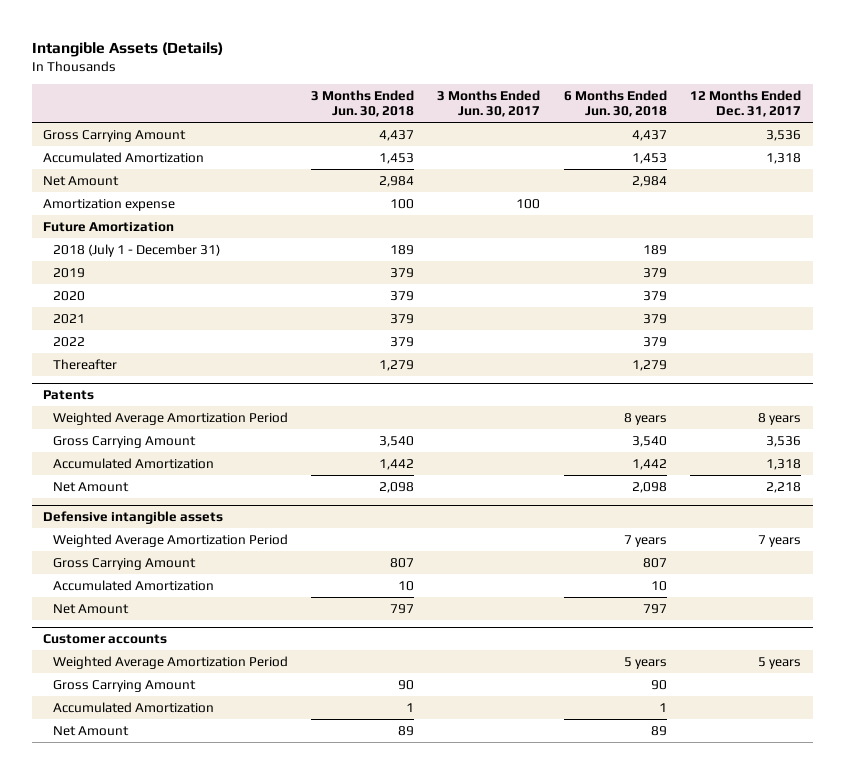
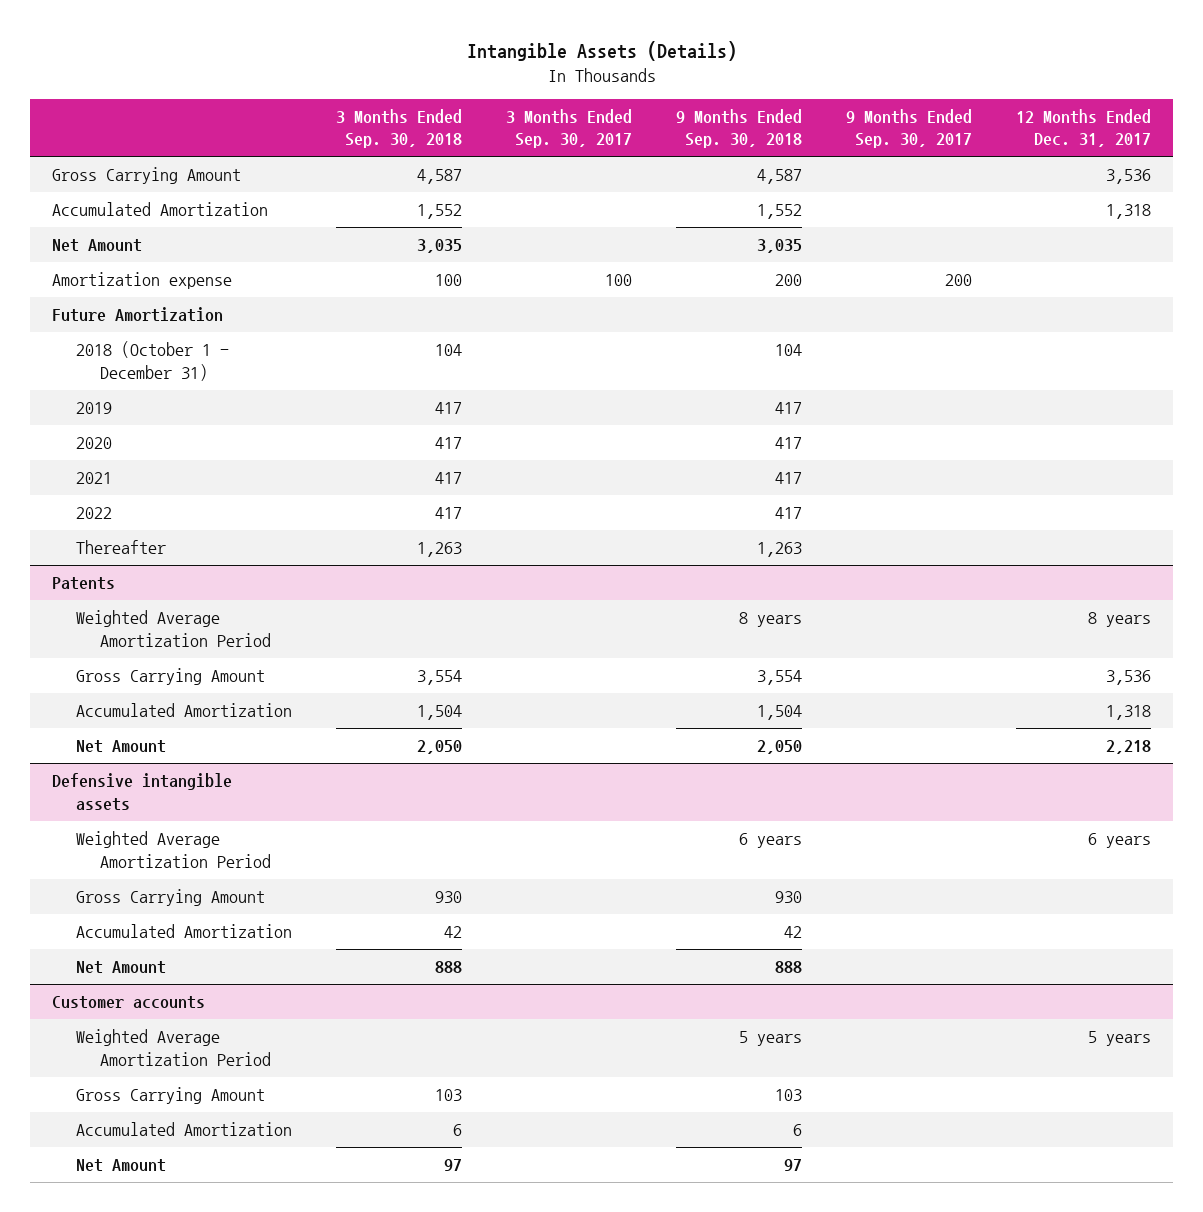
[311,89,415,118] 3 Months Ended Jun. 30, 2018 -> none
[437,89,541,118] 3 Months Ended Jun. 30, 2017 -> none
[563,89,667,118] 6 Months Ended Jun. 30, 2018 -> none
none -> [335,108,462,149] 3 Months Ended Sep. 30, 2018
none -> [506,108,633,149] 3 Months Ended Sep. 30, 2017
none -> [676,108,803,149] 9 Months Ended Sep. 30, 2018
none -> [846,108,973,149] 9 Months Ended Sep. 30, 2017
[52,243,220,257] 2018 (July 1 - December 31) -> [75,341,229,381] 2018 (October 1 - December 31)
[757,534,801,547] 7 years -> [1088,833,1152,849] 6 years

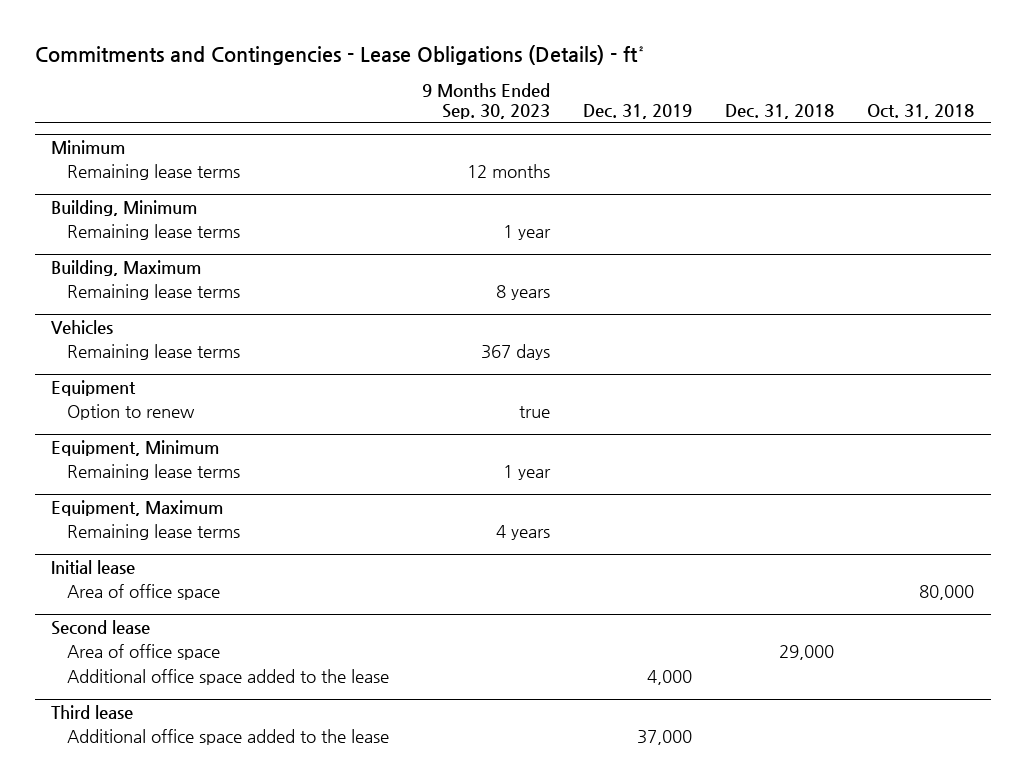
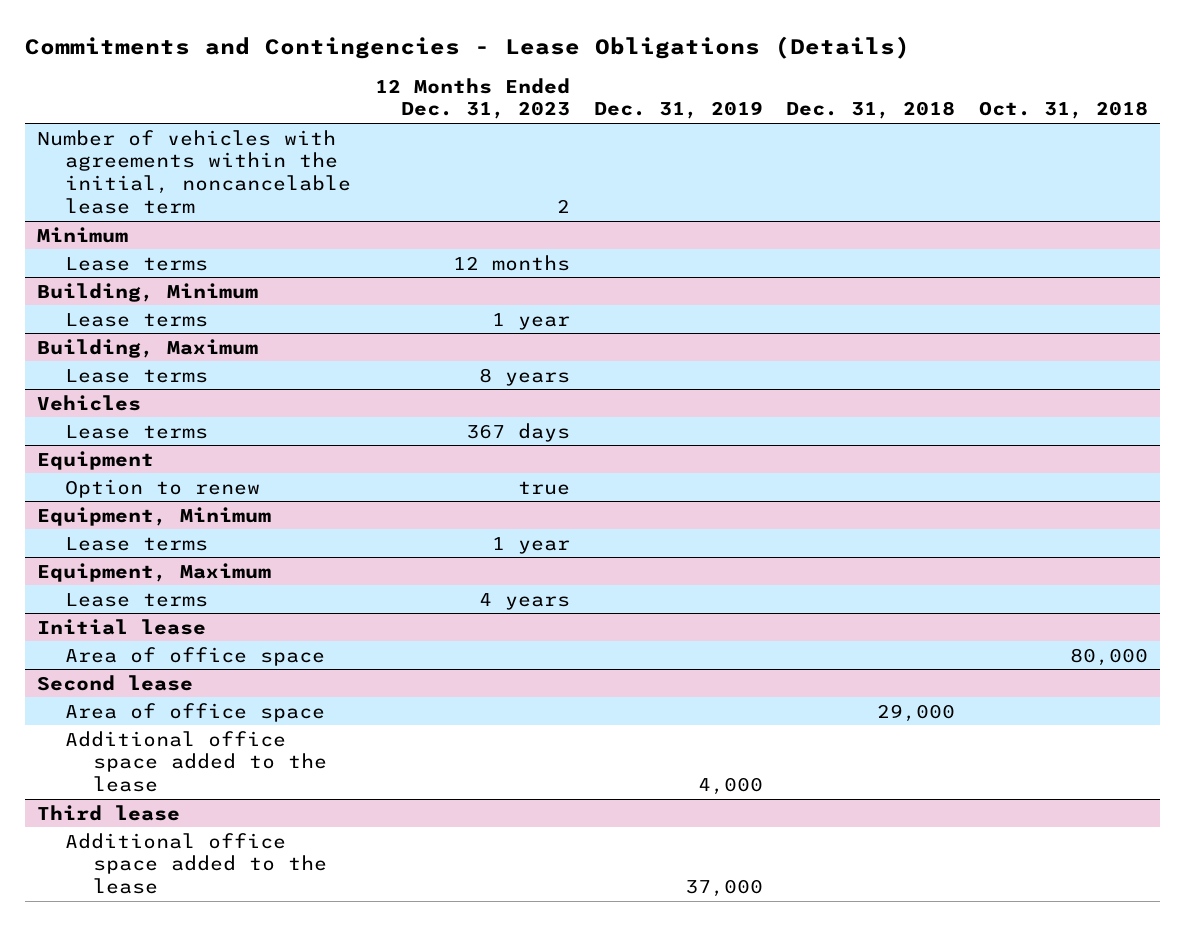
[34,44,645,65] Commitments and Contingencies - Lease Obligations (Details) - ft² -> [25,35,911,59] Commitments and Contingencies - Lease Obligations (Details)
[422,83,551,120] 9 Months Ended Sep. 30, 2023 -> none
none -> [374,77,570,120] 12 Months Ended Dec. 31, 2023
none -> [36,129,351,214] Number of vehicles with agreements within the initial, noncancelable lease term
[67,164,241,181] Remaining lease terms -> [64,256,208,271] Lease terms
[67,224,241,241] Remaining lease terms -> [64,312,208,327] Lease terms
[67,284,241,301] Remaining lease terms -> [64,368,208,383] Lease terms
[67,344,241,361] Remaining lease terms -> [64,424,208,439] Lease terms
[67,464,241,481] Remaining lease terms -> [64,536,208,551] Lease terms
[67,524,241,541] Remaining lease terms -> [64,592,208,607] Lease terms

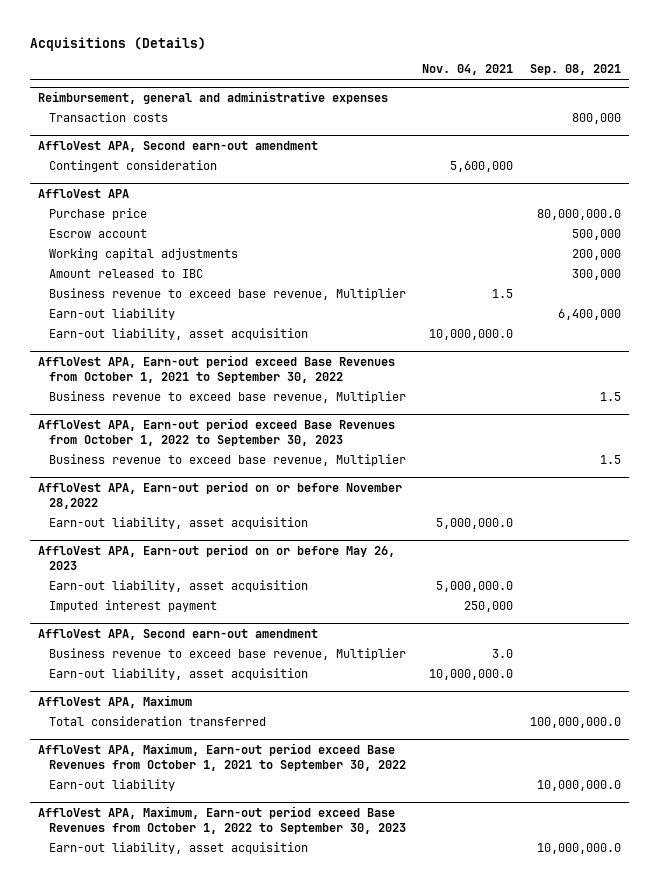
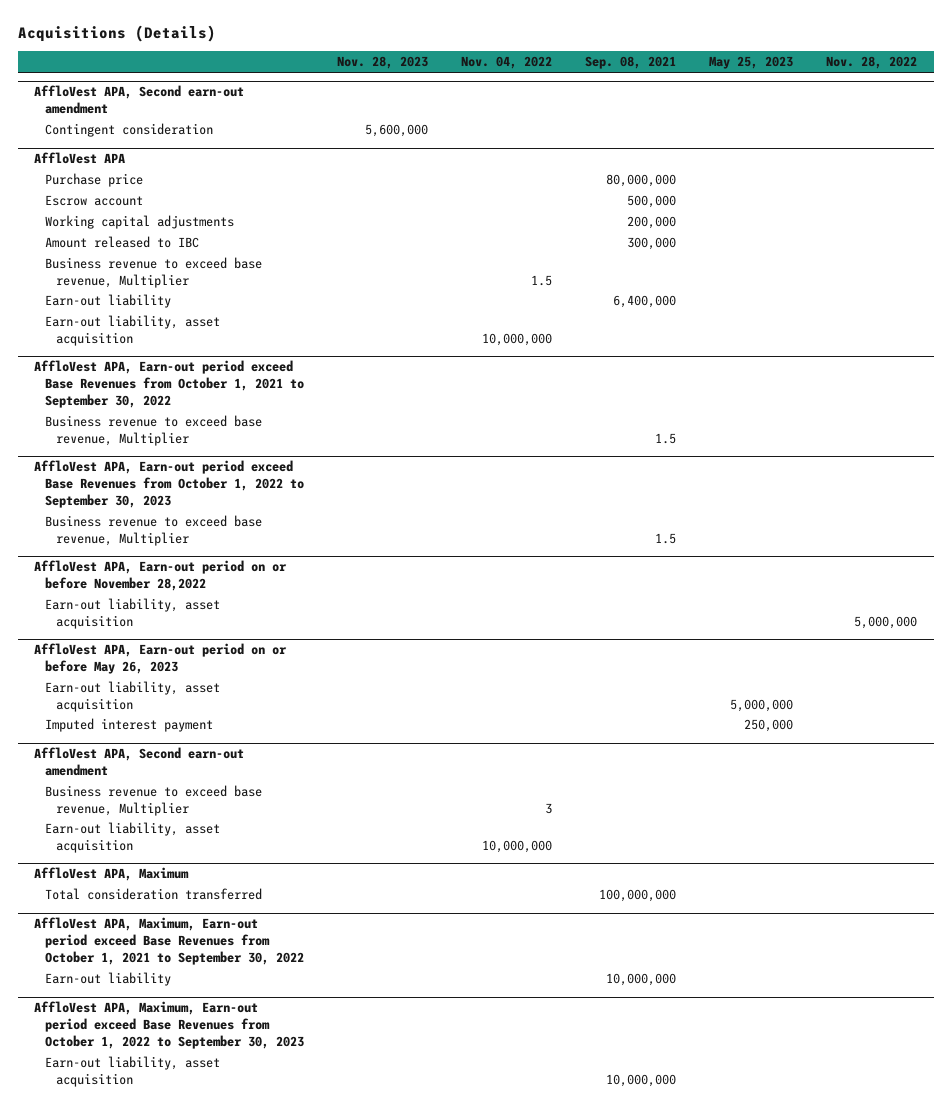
[422,64,514,76] Nov. 04, 2021 -> none
none -> [337,56,429,70] Nov. 28, 2023
none -> [461,56,553,70] Nov. 04, 2022
none -> [709,56,794,70] May 25, 2023
none -> [826,56,918,70] Nov. 28, 2022
[38,90,389,104] Reimbursement, general and administrative expenses -> none
[48,112,168,123] Transaction costs -> none
[537,209,622,221] 80,000,000.0 -> [606,173,677,187] 80,000,000
[530,717,622,729] 100,000,000.0 -> [599,888,677,902] 100,000,000
[537,780,622,792] 10,000,000.0 -> [606,972,677,986] 10,000,000
[537,843,622,855] 10,000,000.0 -> [606,1073,677,1087] 10,000,000

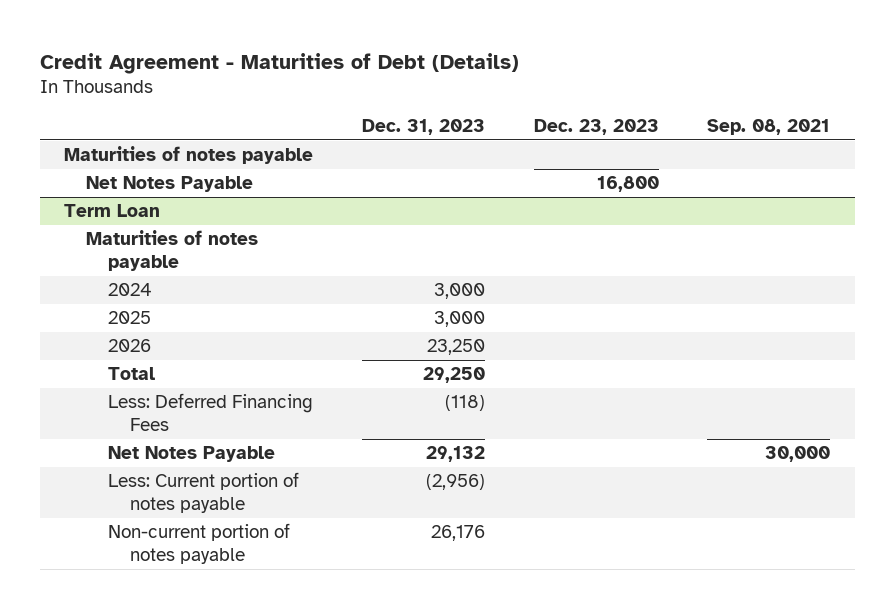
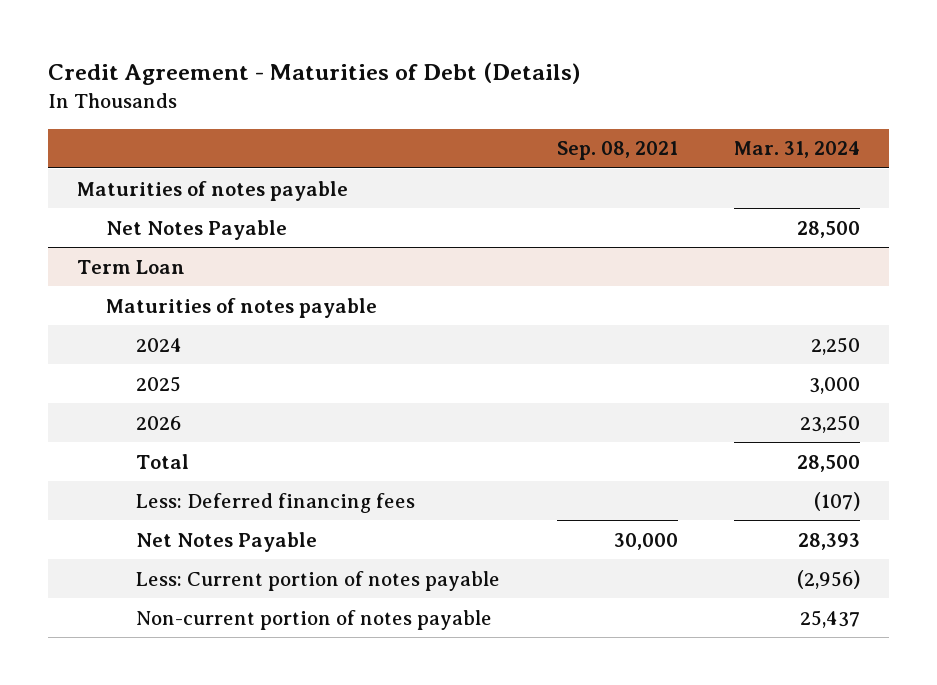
[362,118,486,135] Dec. 31, 2023 -> none
[533,118,659,135] Dec. 23, 2023 -> none
none -> [734,141,861,159] Mar. 31, 2024
[107,393,313,432] Less: Deferred Financing Fees -> [135,492,415,513] Less: Deferred financing fees

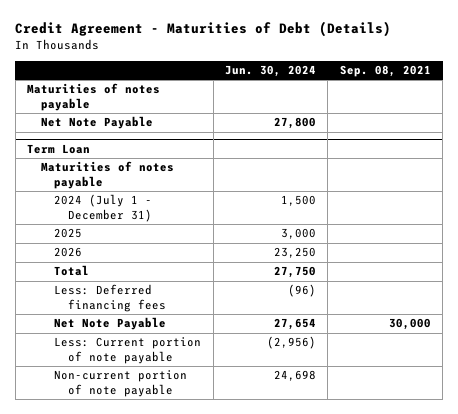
[734,141,861,159] Mar. 31, 2024 -> none
none -> [225,65,317,78] Jun. 30, 2024
[106,219,288,240] Net Notes Payable -> [40,116,153,130] Net Note Payable
[135,337,182,352] 2024 -> none
none -> [54,194,153,222] 2024 (July 1 - December 31)
[135,531,317,552] Net Notes Payable -> [54,317,167,331] Net Note Payable
[135,570,500,591] Less: Current portion of notes payable -> [54,337,202,364] Less: Current portion of note payable
[135,609,492,630] Non-current portion of notes payable -> [54,370,188,397] Non-current portion of note payable

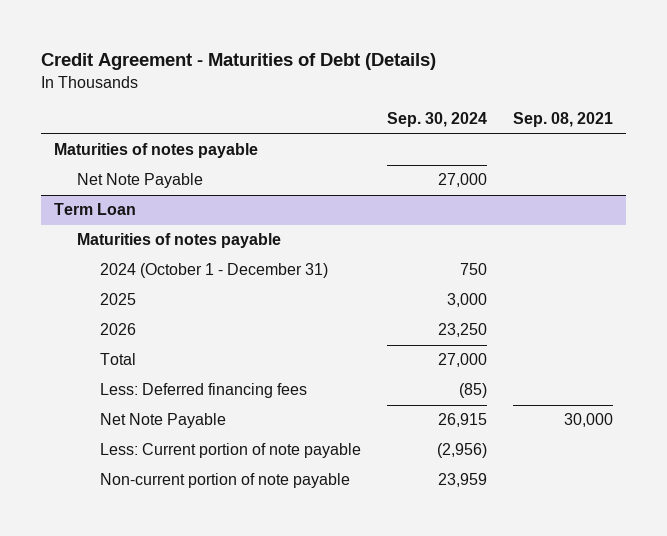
[225,65,317,78] Jun. 30, 2024 -> none
none -> [386,112,487,128] Sep. 30, 2024
[54,194,153,222] 2024 (July 1 - December 31) -> [99,263,328,279] 2024 (October 1 - December 31)

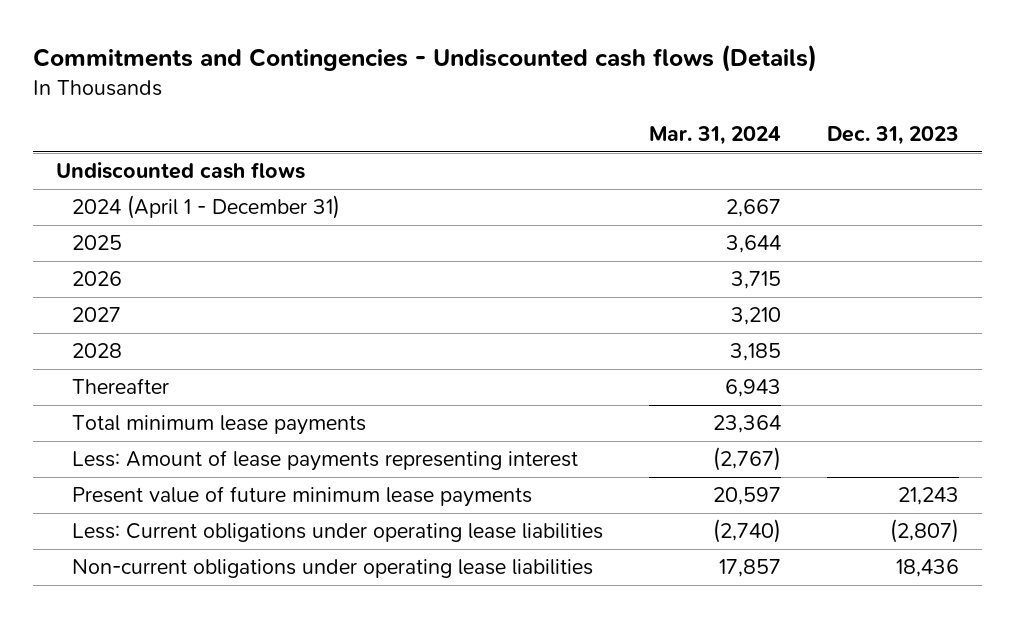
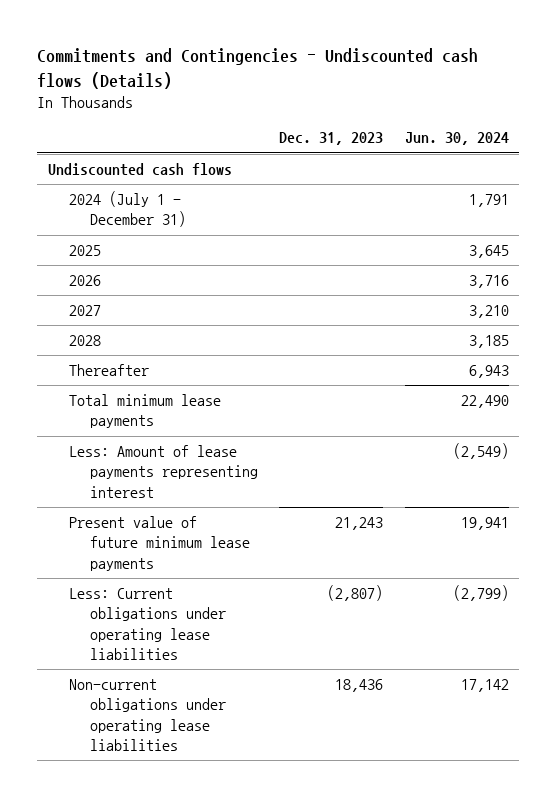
[649,126,782,146] Mar. 31, 2024 -> none
none -> [404,132,509,146] Jun. 30, 2024
[72,195,341,220] 2024 (April 1 - December 31) -> [68,191,187,228] 2024 (July 1 - December 31)

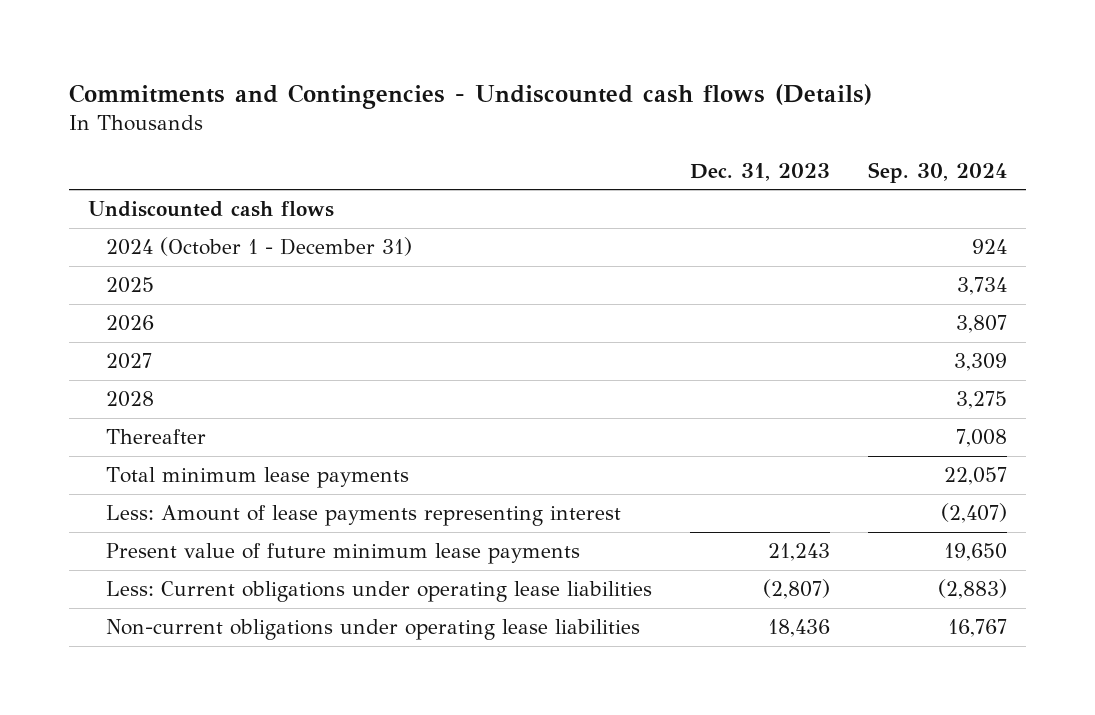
[404,132,509,146] Jun. 30, 2024 -> none
none -> [867,161,1007,183] Sep. 30, 2024
[68,191,187,228] 2024 (July 1 - December 31) -> [105,237,412,257] 2024 (October 1 - December 31)

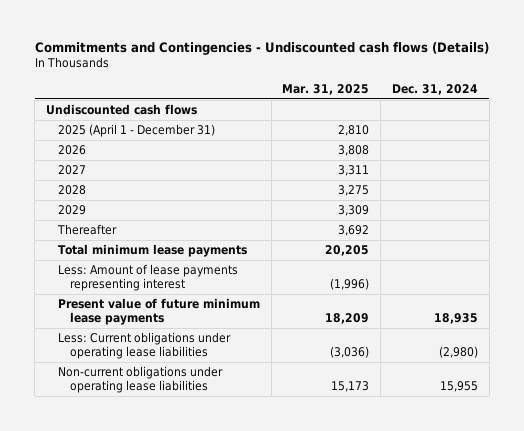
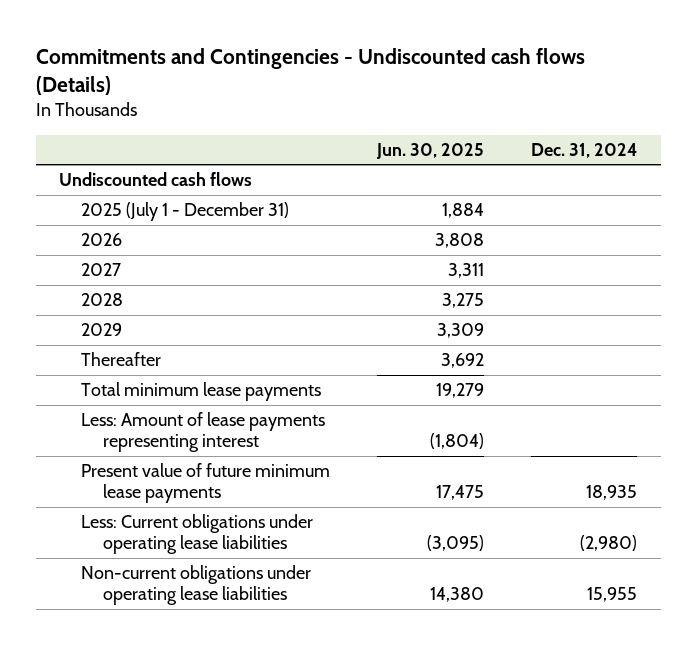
[282,83,370,95] Mar. 31, 2025 -> none
none -> [376,142,485,159] Jun. 30, 2025
[57,124,215,138] 2025 (April 1 - December 31) -> [81,202,290,222] 2025 (July 1 - December 31)

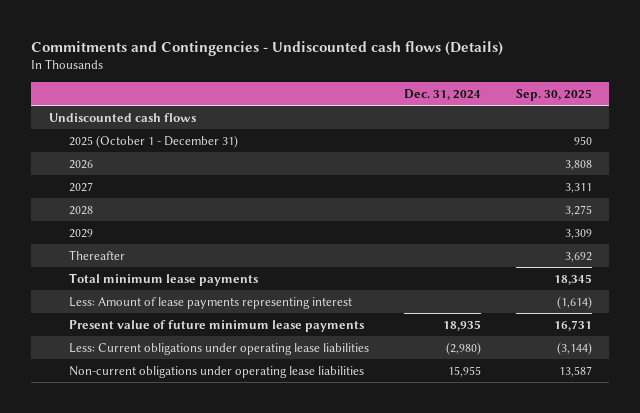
[376,142,485,159] Jun. 30, 2025 -> none
none -> [515,89,592,102] Sep. 30, 2025
[81,202,290,222] 2025 (July 1 - December 31) -> [68,134,238,148] 2025 (October 1 - December 31)

